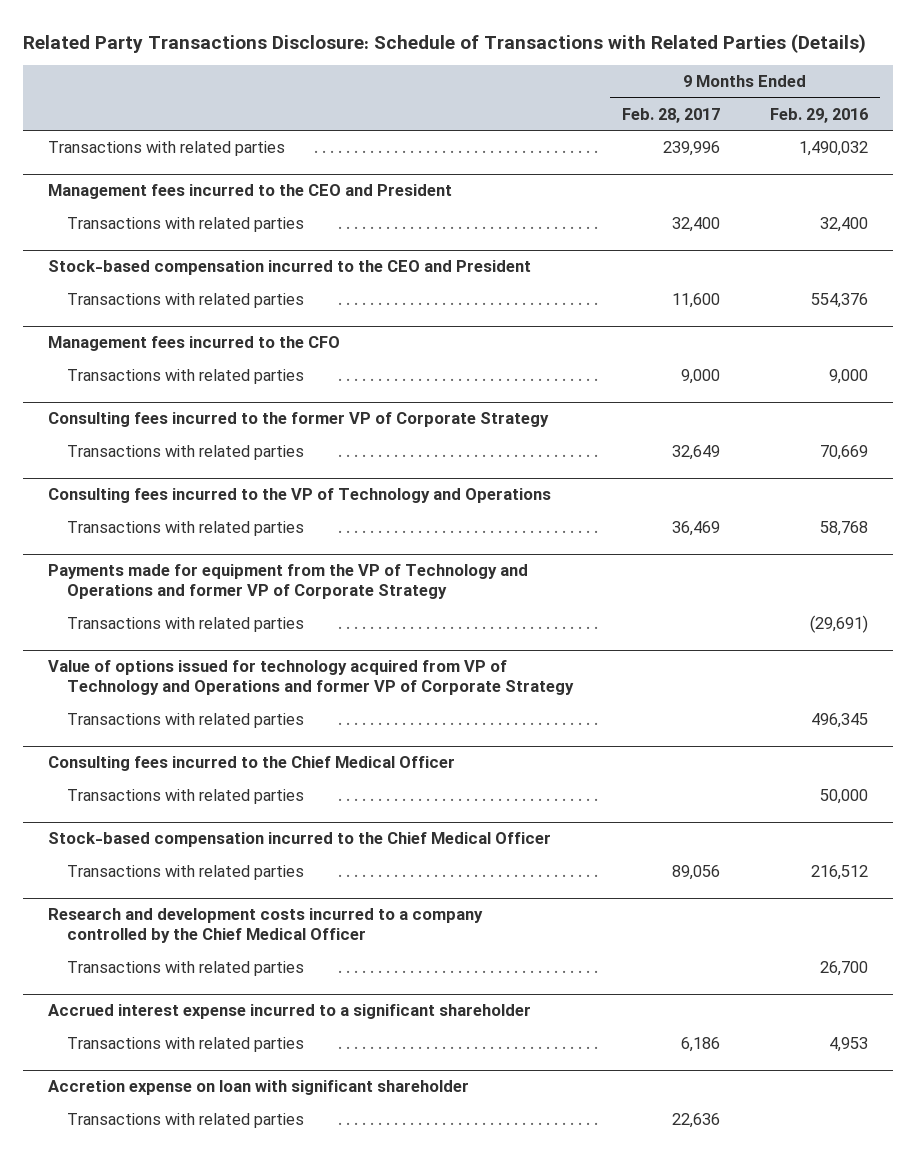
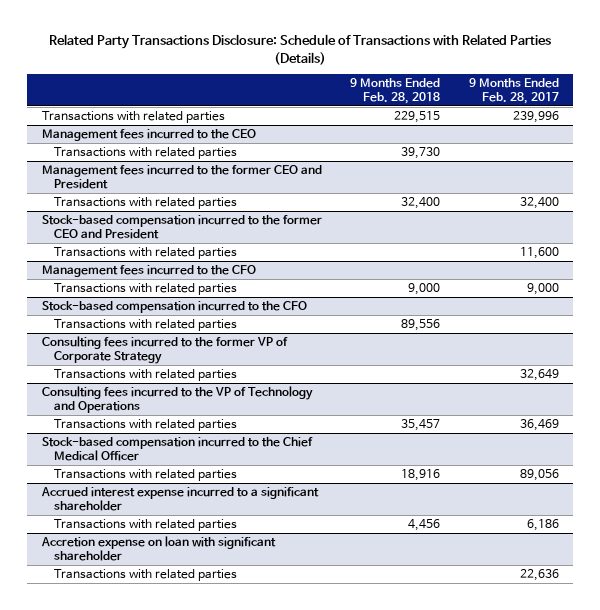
[770,108,869,124] Feb. 29, 2016 -> none
none -> [350,77,441,104] 9 Months Ended Feb. 28, 2018
none -> [41,128,256,141] Management fees incurred to the CEO
none -> [54,146,238,159] Transactions with related parties
[47,184,452,200] Management fees incurred to the CEO and President -> [41,164,322,189] Management fees incurred to the former CEO and President
[47,260,531,276] Stock-based compensation incurred to the CEO and President -> [41,214,322,239] Stock-based compensation incurred to the former CEO and President
none -> [41,300,307,313] Stock-based compensation incurred to the CFO
none -> [54,318,238,331] Transactions with related parties
[47,564,528,600] Payments made for equipment from the VP of Technology and Operations and former VP of Corporate Strategy -> none
[66,617,304,633] Transactions with related parties -> none
[47,660,574,696] Value of options issued for technology acquired from VP of Technology and Operations and former VP of Corporate Strategy -> none
[66,713,304,729] Transactions with related parties -> none
[47,756,455,772] Consulting fees incurred to the Chief Medical Officer -> none
[66,789,304,805] Transactions with related parties -> none
[47,908,483,944] Research and development costs incurred to a company controlled by the Chief Medical Officer -> none
[66,961,304,977] Transactions with related parties -> none

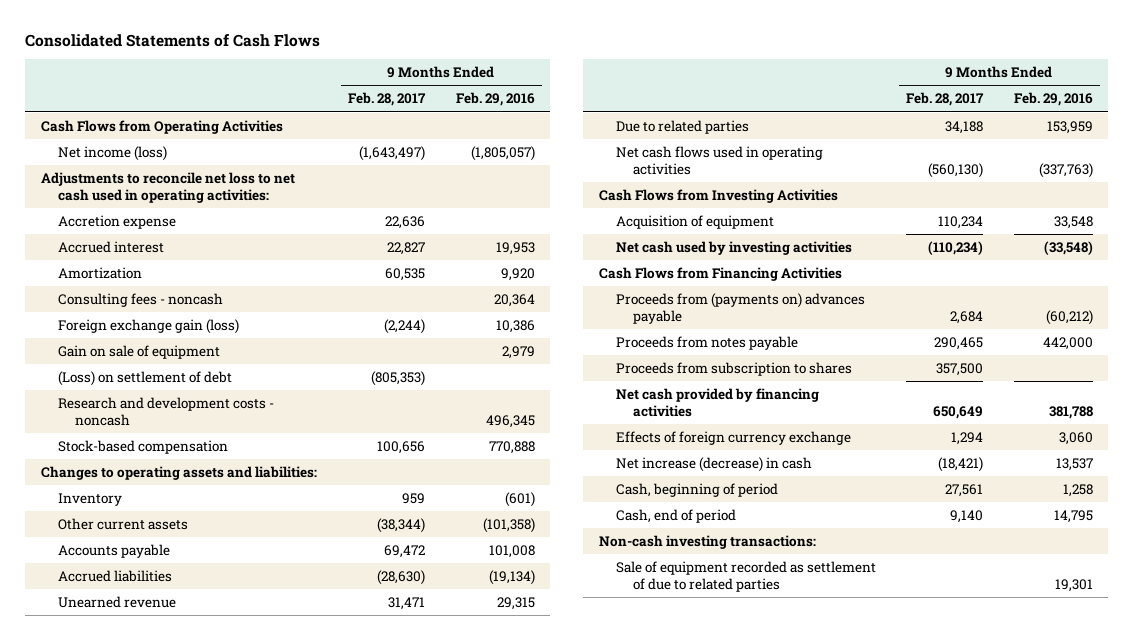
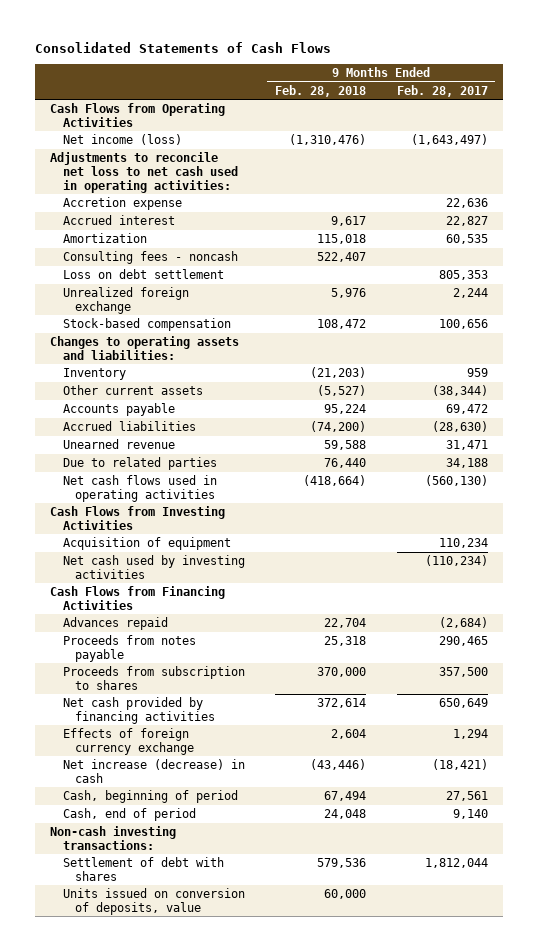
[455,92,535,107] Feb. 29, 2016 -> none
none -> [275,84,367,97] Feb. 28, 2018
[57,318,239,334] Foreign exchange gain (loss) -> none
[57,344,220,359] Gain on sale of equipment -> none
[57,396,274,426] Research and development costs - noncash -> none
[57,370,232,386] (Loss) on settlement of debt -> [62,268,224,279] Loss on debt settlement
[371,370,426,386] (805,353) -> [438,269,488,280] 805,353
none -> [62,286,189,314] Unrealized foreign exchange
[615,292,865,324] Proceeds from (payments on) advances payable -> none
none -> [62,616,168,630] Advances repaid
[615,560,876,592] Sale of equipment recorded as settlement of due to related parties -> none
none -> [62,856,224,881] Settlement of debt with shares
none -> [62,887,245,915] Units issued on conversion of deposits, value

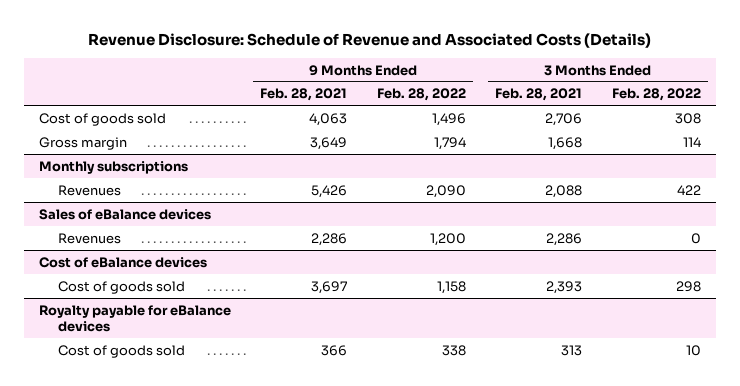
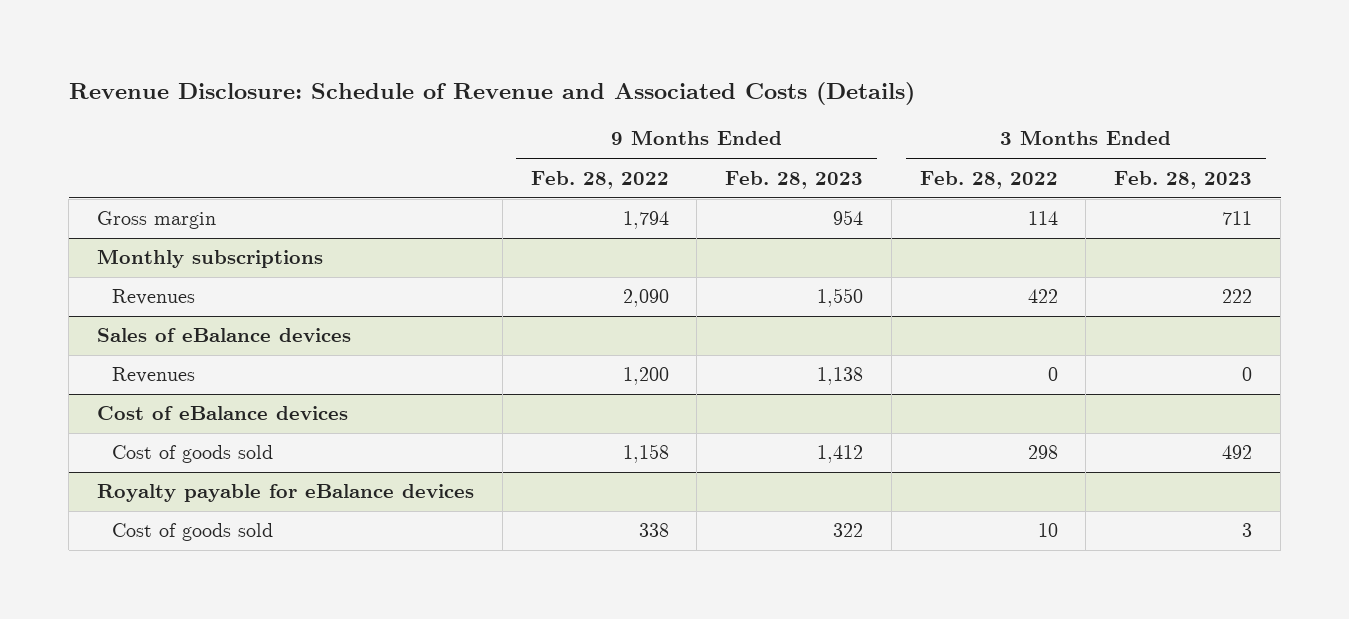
[260,88,348,102] Feb. 28, 2021 -> none
[495,88,583,102] Feb. 28, 2021 -> none
none -> [725,170,864,189] Feb. 28, 2023
none -> [1114,170,1253,189] Feb. 28, 2023
[38,112,166,126] Cost of goods sold -> none

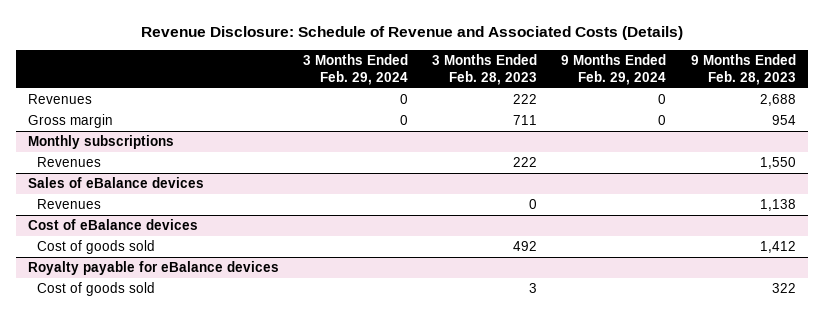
[530,170,669,189] Feb. 28, 2022 -> none
[919,170,1058,189] Feb. 28, 2022 -> none
none -> [302,54,408,85] 3 Months Ended Feb. 29, 2024
none -> [561,54,667,85] 9 Months Ended Feb. 29, 2024
none -> [27,94,92,105] Revenues

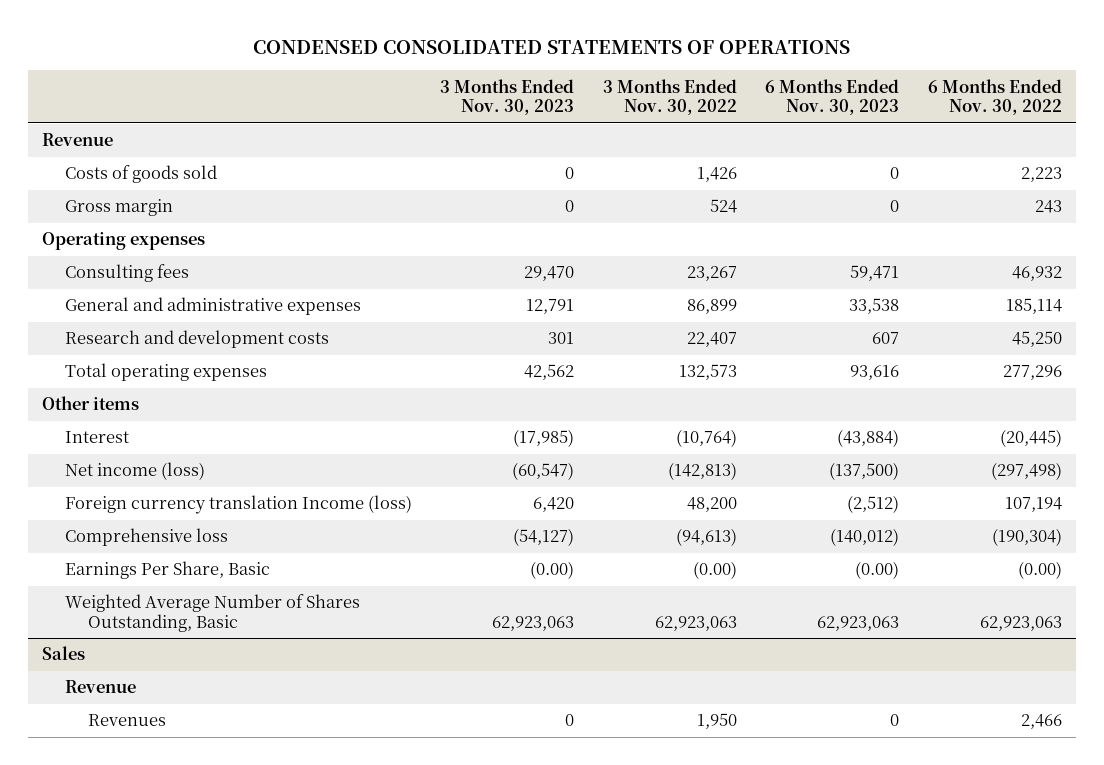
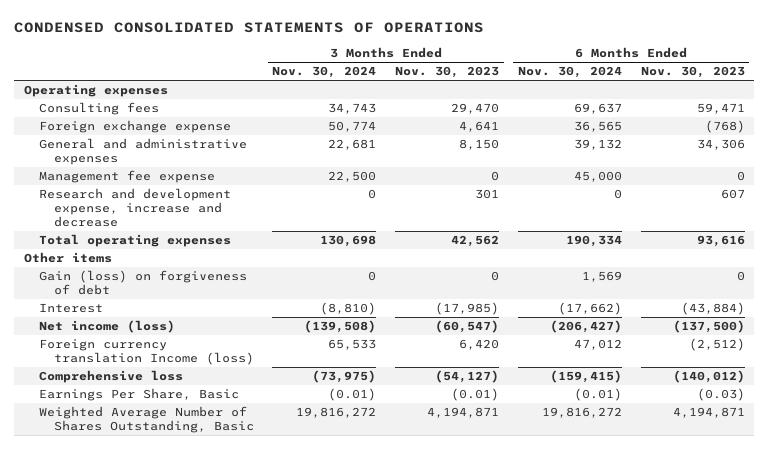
[602,78,737,116] 3 Months Ended Nov. 30, 2022 -> none
[928,78,1063,116] 6 Months Ended Nov. 30, 2022 -> none
none -> [272,66,377,79] Nov. 30, 2024
none -> [518,66,623,79] Nov. 30, 2024
[42,133,114,147] Revenue -> none
[64,165,217,184] Costs of goods sold -> none
[64,199,173,217] Gross margin -> none
none -> [38,120,231,134] Foreign exchange expense
[526,299,575,315] 12,791 -> [459,139,500,151] 8,150
[849,298,900,315] 33,538 -> [696,139,745,151] 34,306
none -> [38,170,215,184] Management fee expense
[64,330,329,349] Research and development costs -> [38,188,231,228] Research and development expense, increase and decrease
none -> [38,270,247,296] Gain (loss) on forgiveness of debt
[42,646,86,661] Sales -> none
[64,680,136,694] Revenue -> none
[87,714,166,727] Revenues -> none
[530,561,575,580] (0.00) -> [451,388,500,402] (0.01)
[855,561,900,580] (0.00) -> [696,388,745,402] (0.03)
[492,616,575,632] 62,923,063 -> [427,407,500,419] 4,194,871
[817,616,900,632] 62,923,063 -> [672,407,745,419] 4,194,871

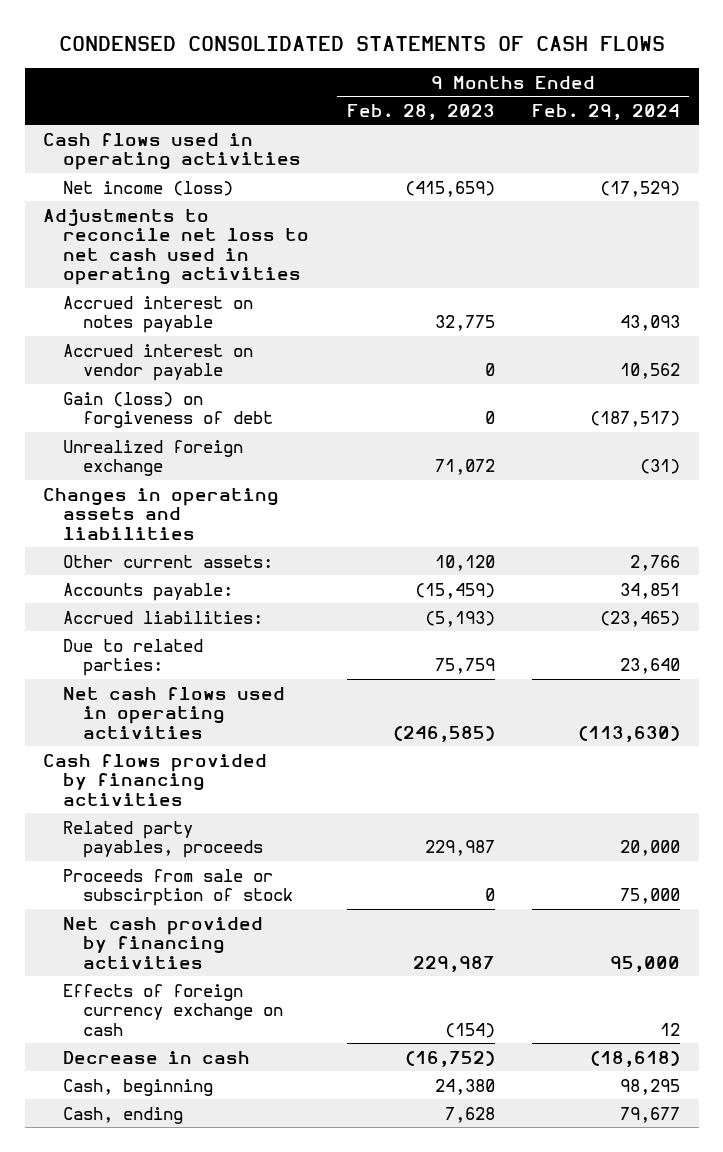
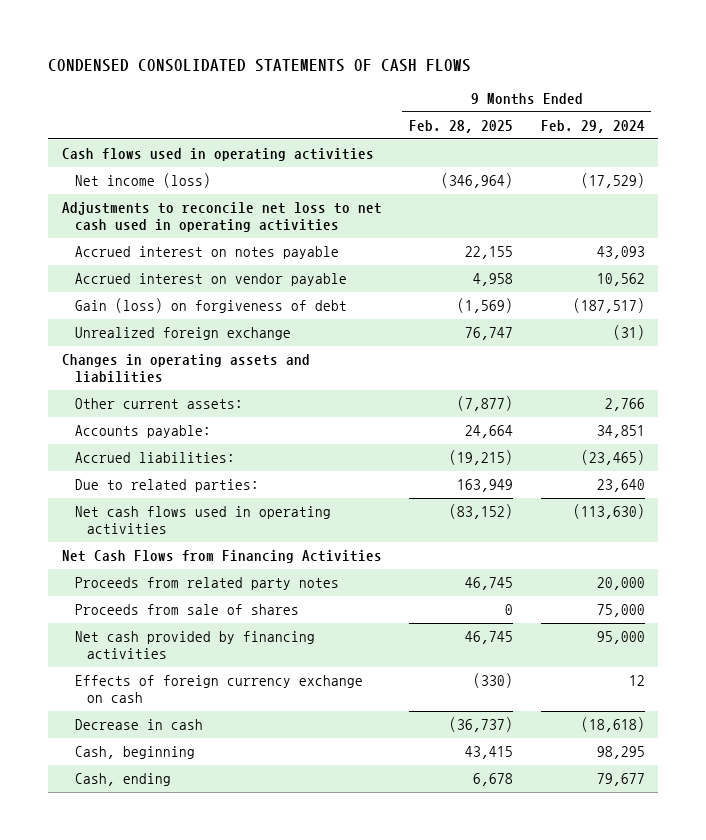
[346,103,495,120] Feb. 28, 2023 -> none
none -> [409,119,514,133] Feb. 28, 2025
[43,753,268,806] Cash flows provided by financing activities -> [61,550,382,564] Net Cash Flows from Financing Activities
[63,820,264,859] Related party payables, proceeds -> [74,577,339,591] Proceeds from related party notes
[63,868,294,907] Proceeds from sale or subscirption of stock -> [74,604,299,616] Proceeds from sale of shares

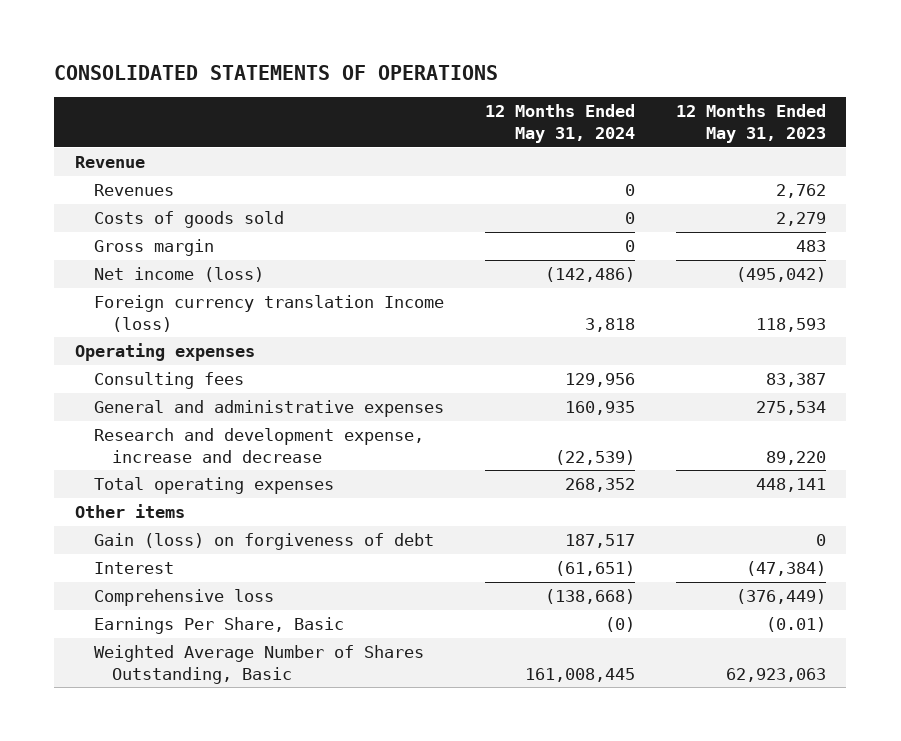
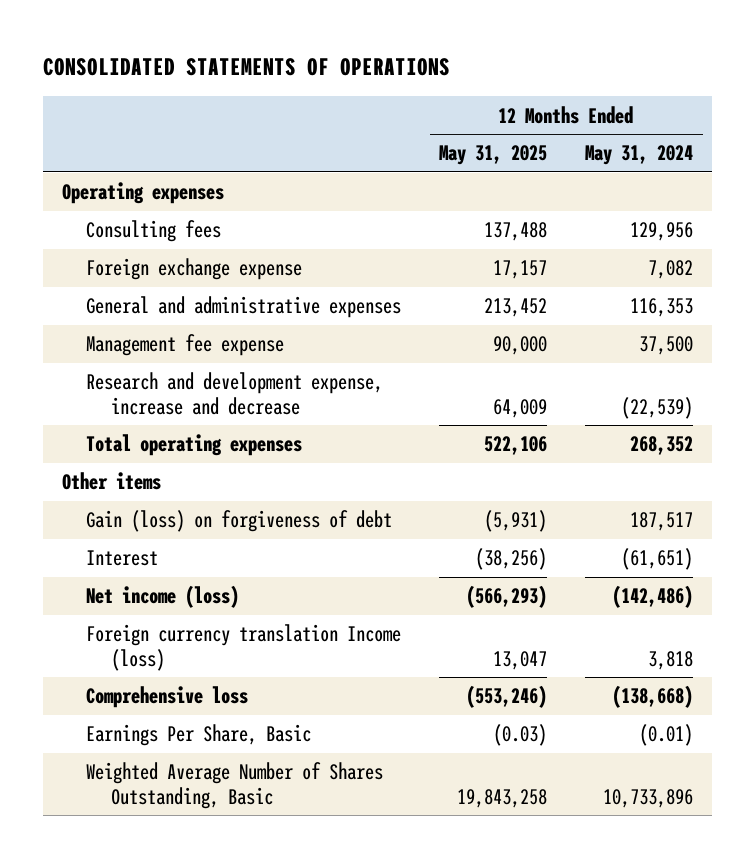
[675,104,826,143] 12 Months Ended May 31, 2023 -> none
none -> [439,145,548,166] May 31, 2025
[74,155,145,168] Revenue -> none
[93,183,174,196] Revenues -> none
[93,210,284,228] Costs of goods sold -> none
[93,238,214,256] Gross margin -> none
none -> [86,258,303,281] Foreign exchange expense
[564,400,635,415] 160,935 -> [630,298,694,318] 116,353
none -> [86,334,285,357] Management fee expense
[93,266,264,282] Net income (loss) -> [86,585,240,609] Net income (loss)
[93,294,444,332] Foreign currency translation Income (loss) -> [86,624,402,671] Foreign currency translation Income (loss)
[604,616,635,632] (0) -> [639,724,694,747] (0.01)
[524,667,635,682] 161,008,445 -> [603,788,694,808] 10,733,896

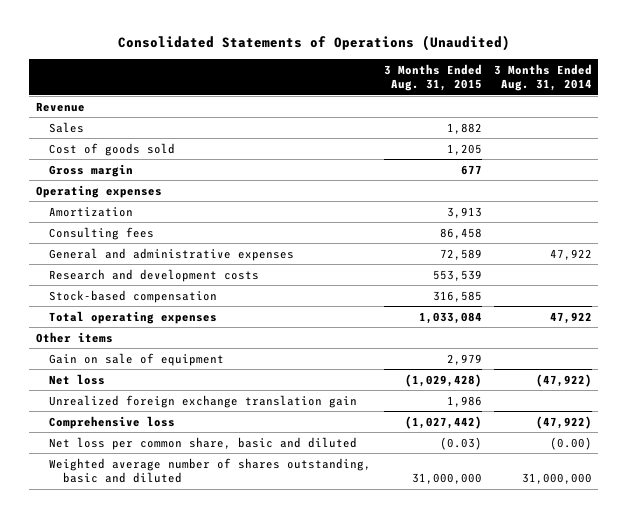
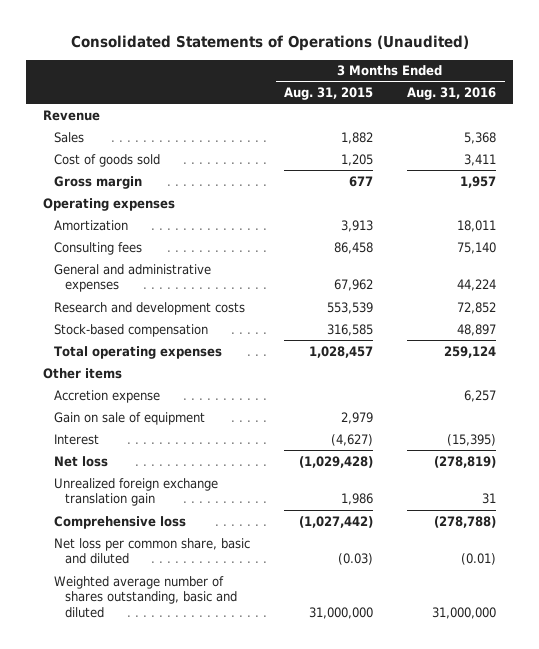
[493,63,592,92] 3 Months Ended Aug. 31, 2014 -> none
none -> [407,87,497,101] Aug. 31, 2016
[439,248,482,260] 72,589 -> [334,279,374,292] 67,962
[418,311,482,324] 1,033,084 -> [309,345,374,358] 1,028,457
none -> [53,389,160,403] Accretion expense
none -> [53,433,99,445] Interest

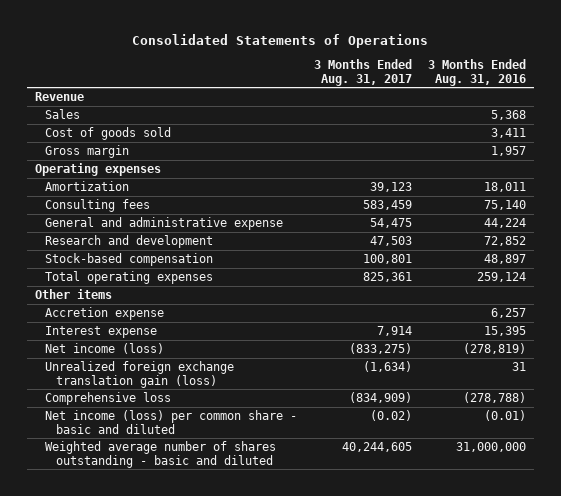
[70,34,469,51] Consolidated Statements of Operations (Unaudited) -> [132,33,429,48] Consolidated Statements of Operations
[284,87,374,101] Aug. 31, 2015 -> none
none -> [313,58,412,86] 3 Months Ended Aug. 31, 2017
[53,263,211,293] General and administrative expenses -> [45,216,284,230] General and administrative expense
[53,301,245,315] Research and development costs -> [45,234,214,248] Research and development
[53,411,205,425] Gain on sale of equipment -> none
[53,433,99,445] Interest -> [45,325,158,338] Interest expense
[447,433,497,446] (15,395) -> [483,325,526,336] 15,395
[53,455,108,467] Net loss -> [45,342,165,354] Net income (loss)
[53,477,218,507] Unrealized foreign exchange translation gain -> [45,360,235,388] Unrealized foreign exchange translation gain (loss)
[53,537,250,565] Net loss per common share, basic and diluted -> [45,409,298,434] Net income (loss) per common share - basic and diluted
[53,575,237,619] Weighted average number of shares outstanding, basic and diluted -> [45,440,277,468] Weighted average number of shares outstanding - basic and diluted

